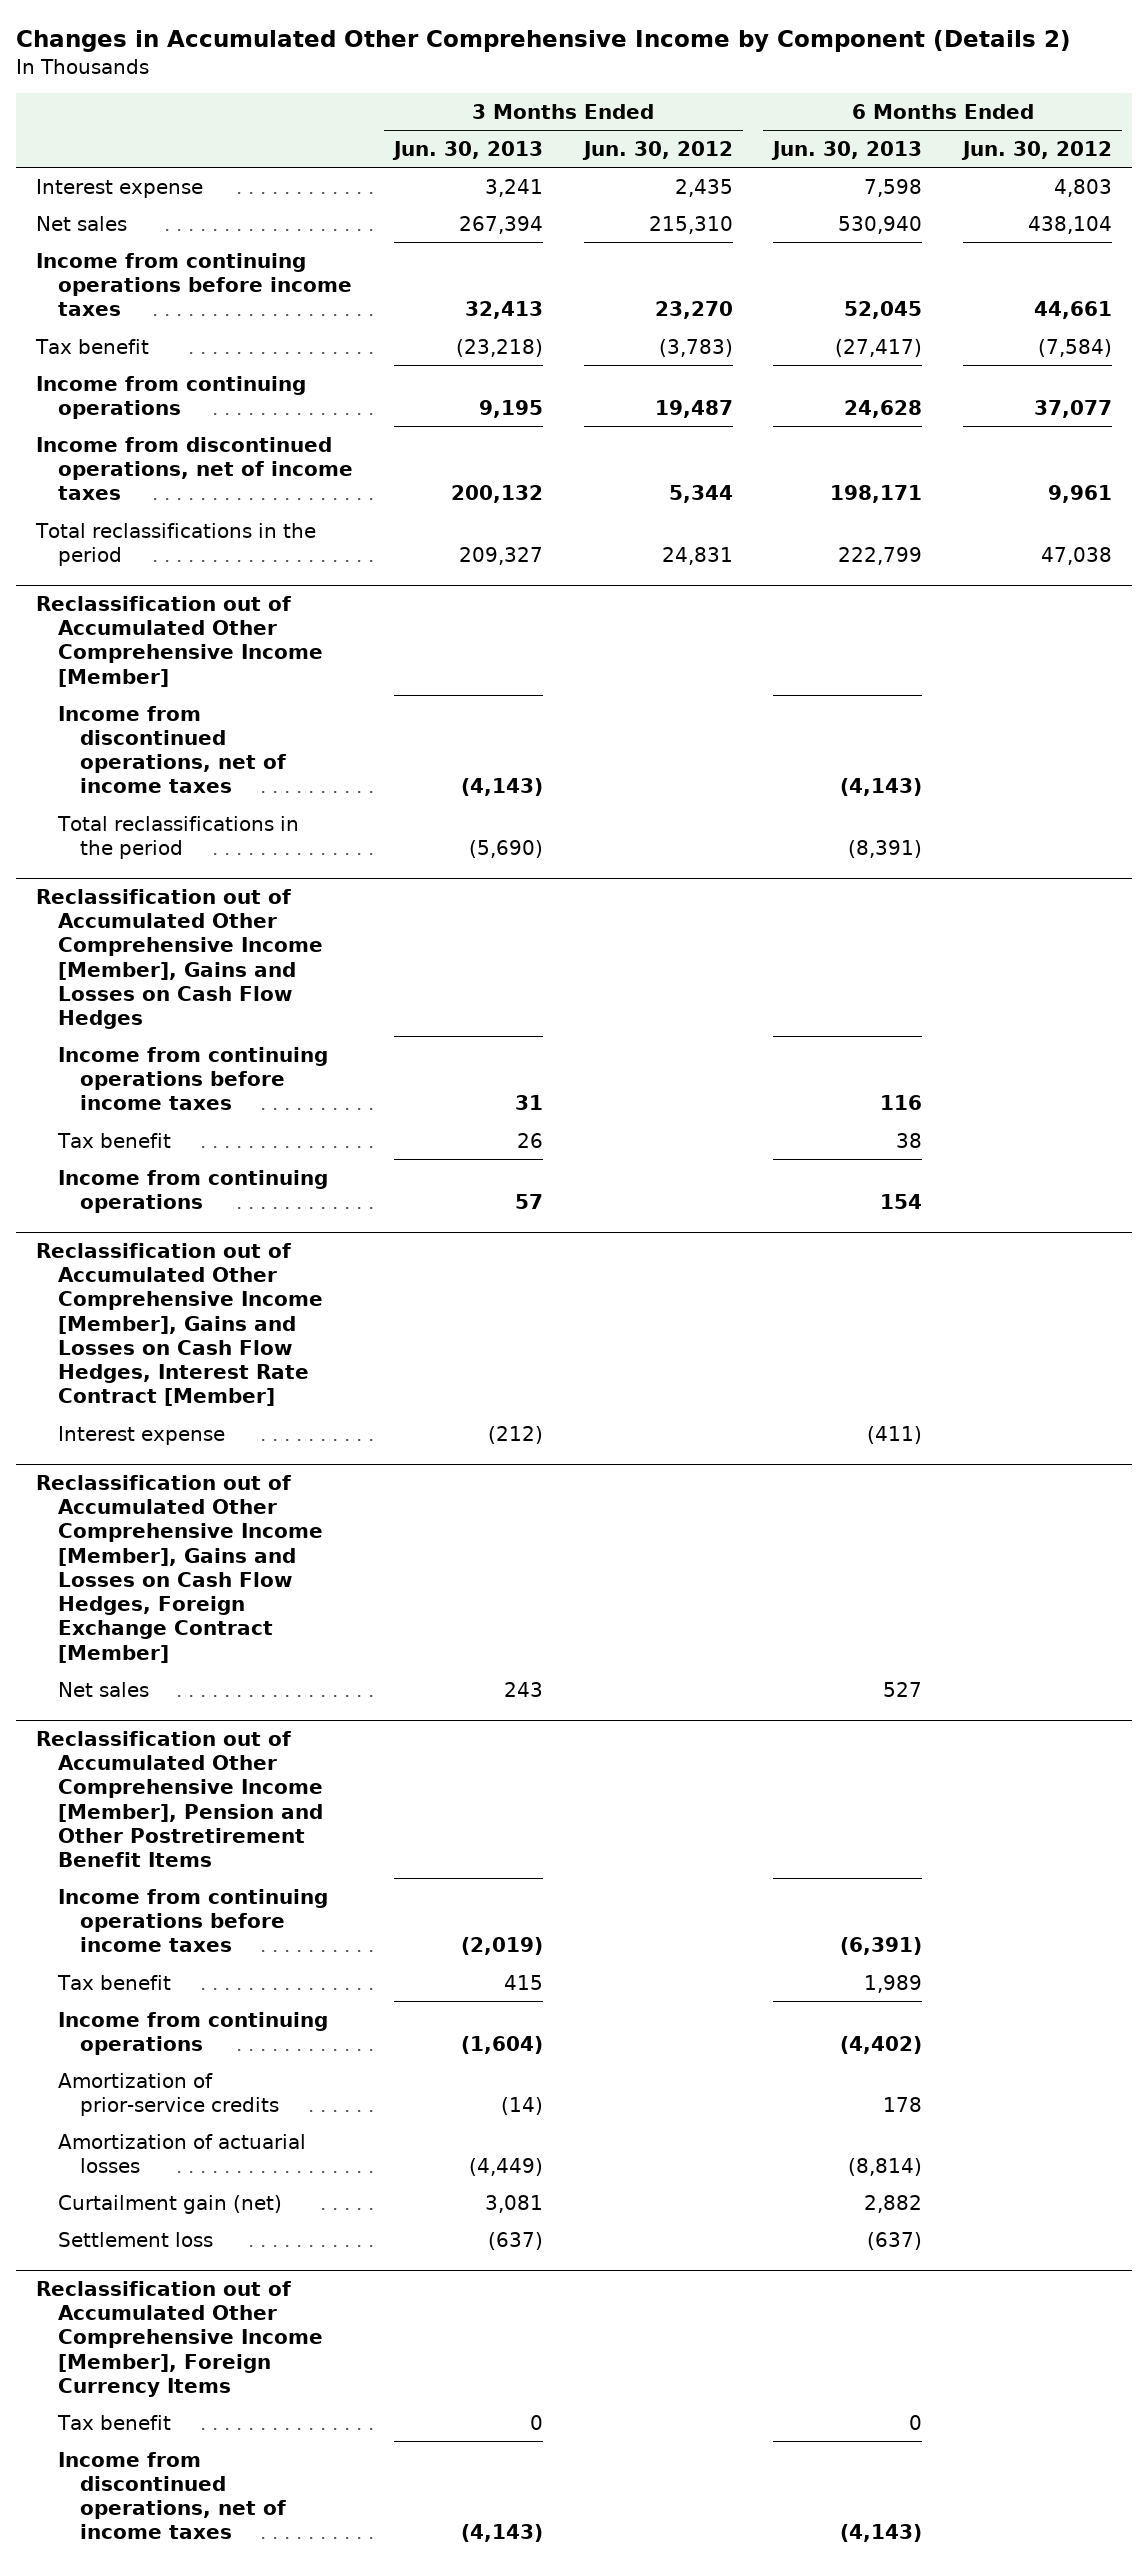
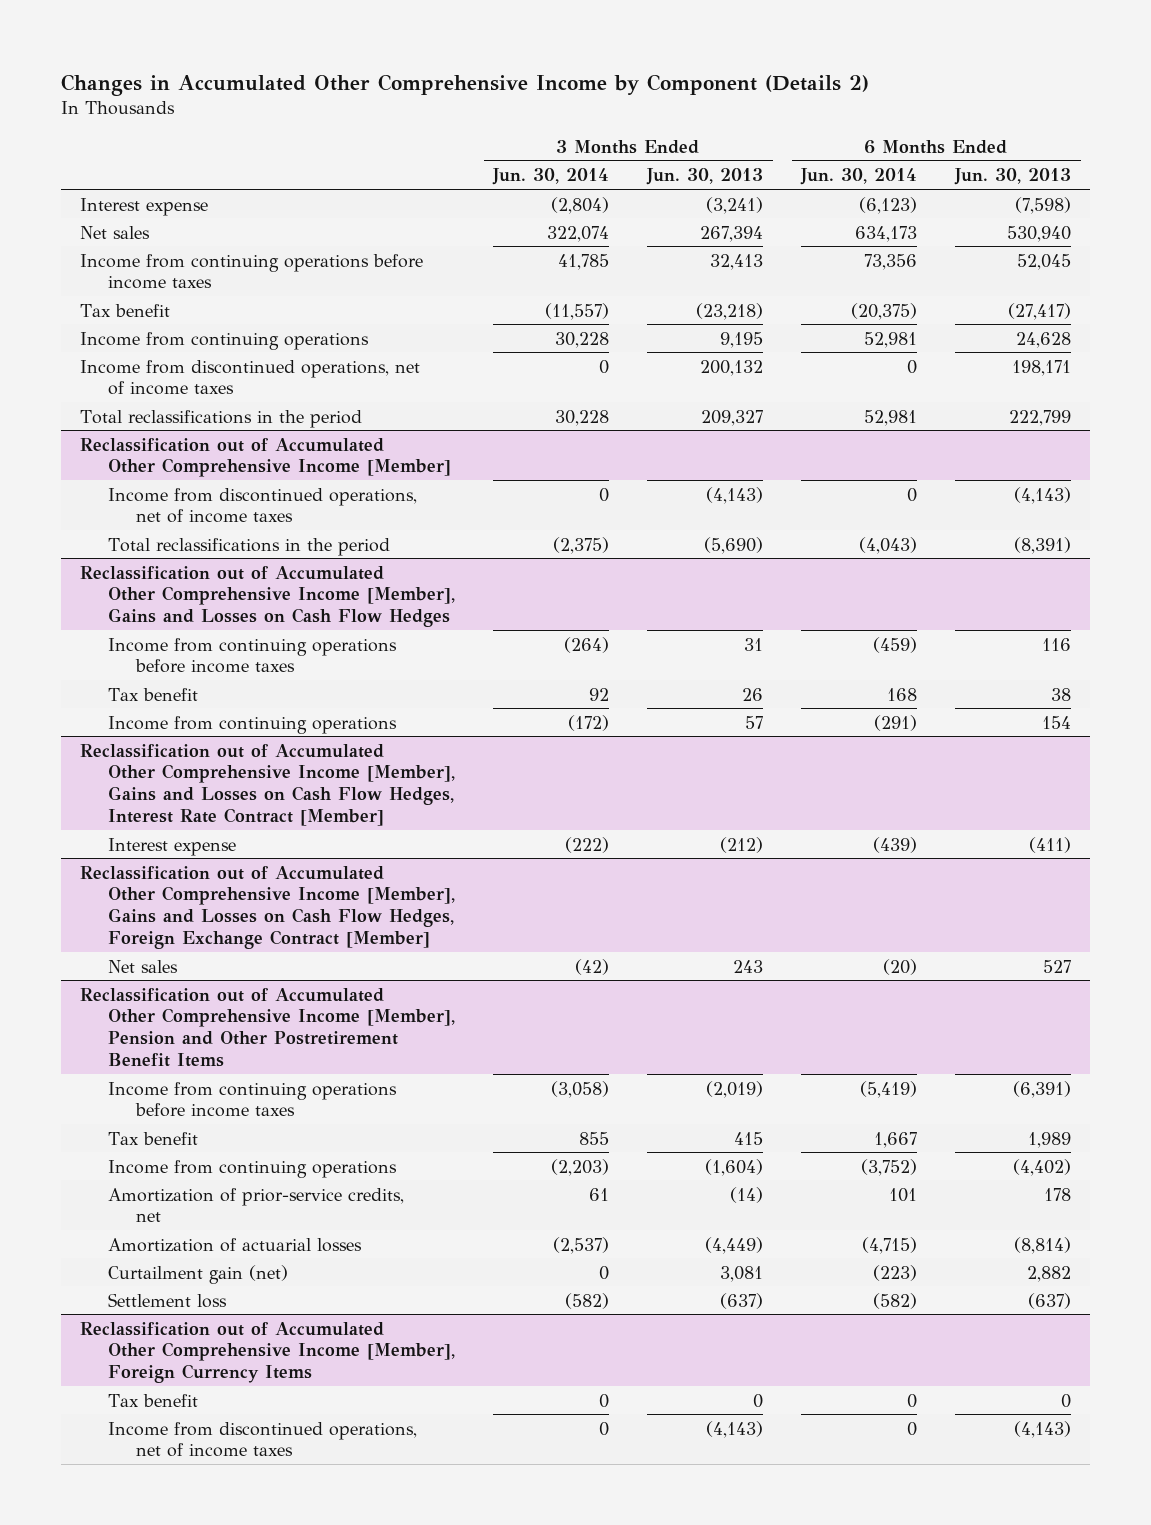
[581,141,733,161] Jun. 30, 2012 -> none
[960,141,1112,161] Jun. 30, 2012 -> none
none -> [492,168,610,186] Jun. 30, 2014
none -> [800,168,918,186] Jun. 30, 2014
[484,178,543,197] 3,241 -> [706,196,764,214] (3,241)
[864,178,923,197] 7,598 -> [1015,196,1072,214] (7,598)
[58,2072,280,2116] Amortization of prior-service credits -> [108,1187,405,1223] Amortization of prior-service credits, net

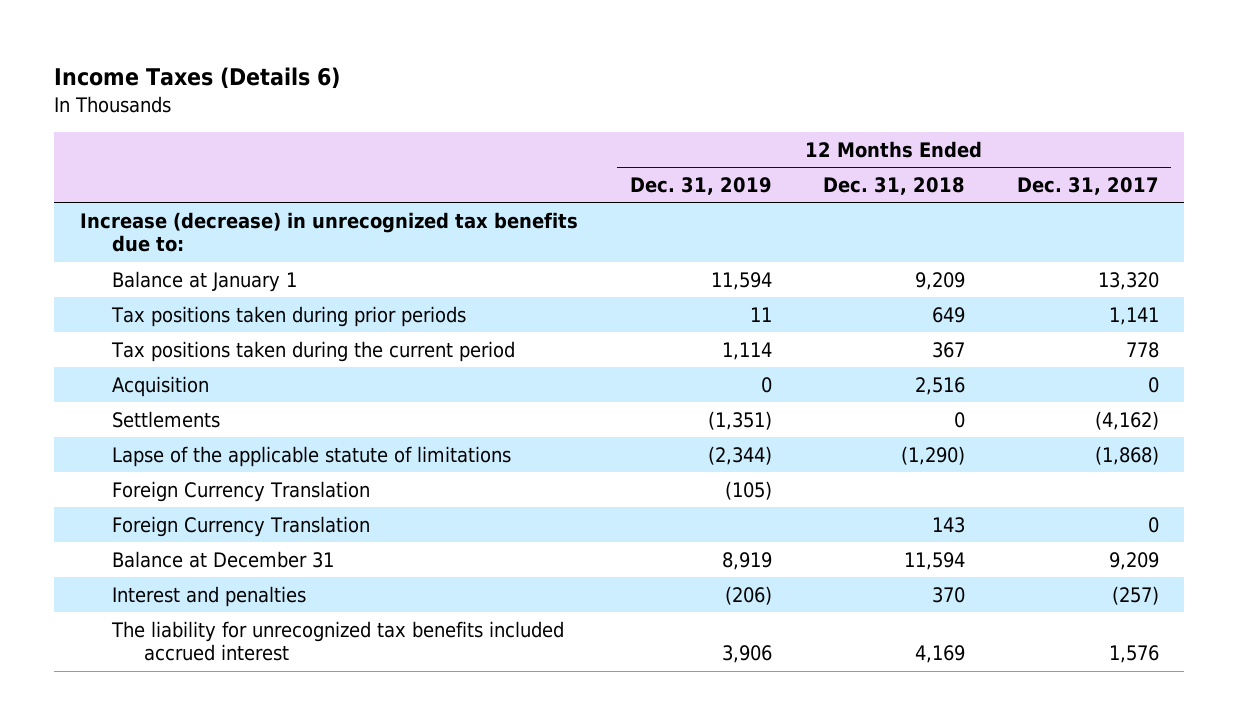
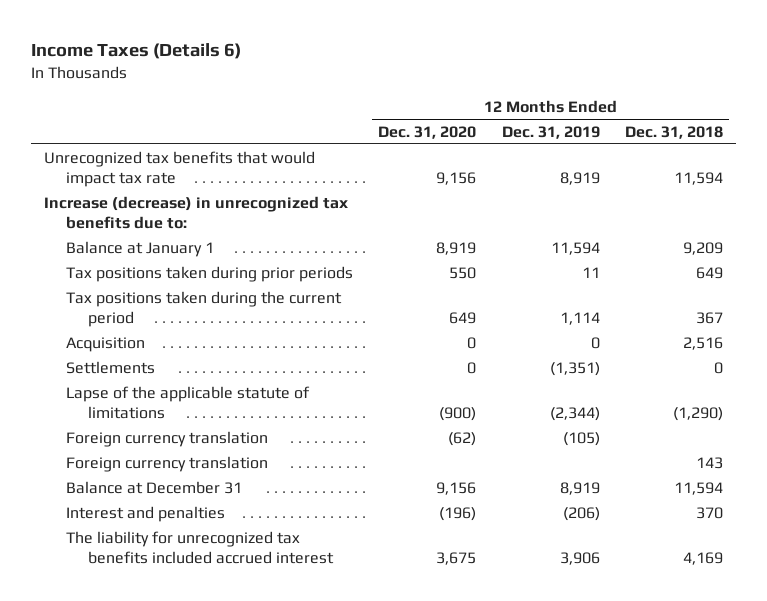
[1016,177,1159,196] Dec. 31, 2017 -> none
none -> [378,125,477,139] Dec. 31, 2020
none -> [43,150,315,188] Unrecognized tax benefits that would impact tax rate
[111,480,370,502] Foreign Currency Translation -> [65,430,268,447] Foreign currency translation
[111,515,370,537] Foreign Currency Translation -> [65,455,268,472] Foreign currency translation

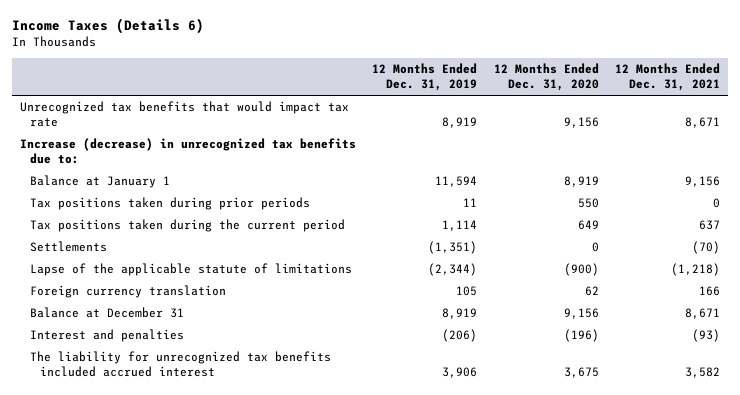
[625,125,724,139] Dec. 31, 2018 -> none
none -> [614,63,720,92] 12 Months Ended Dec. 31, 2021
[65,336,145,352] Acquisition -> none
[65,455,268,472] Foreign currency translation -> none
[448,431,477,446] (62) -> [584,286,599,297] 62
[562,431,600,446] (105) -> [456,286,478,297] 105

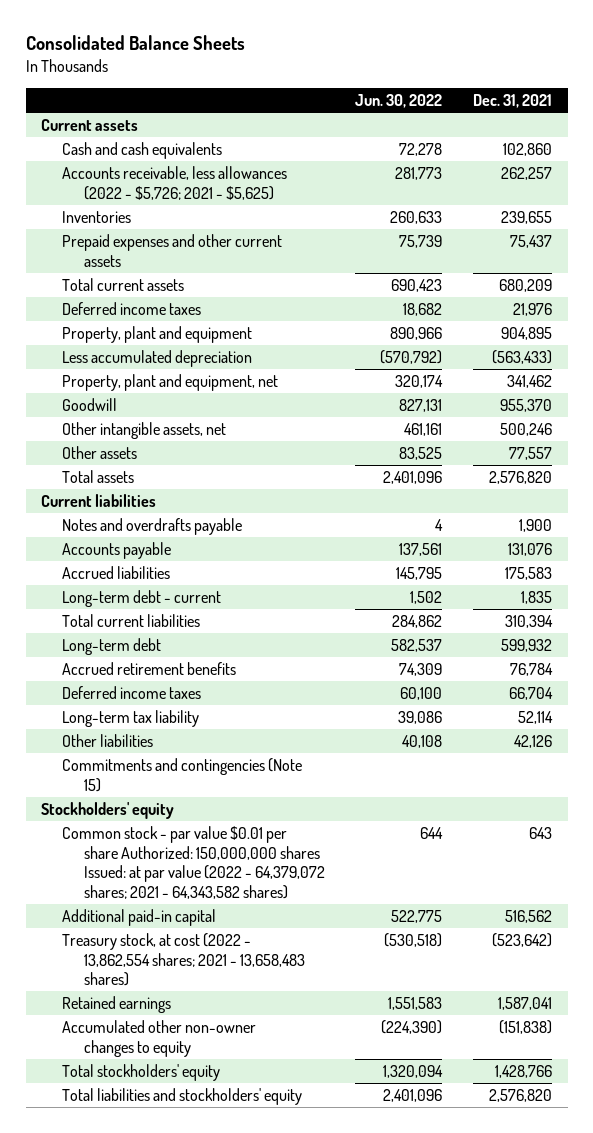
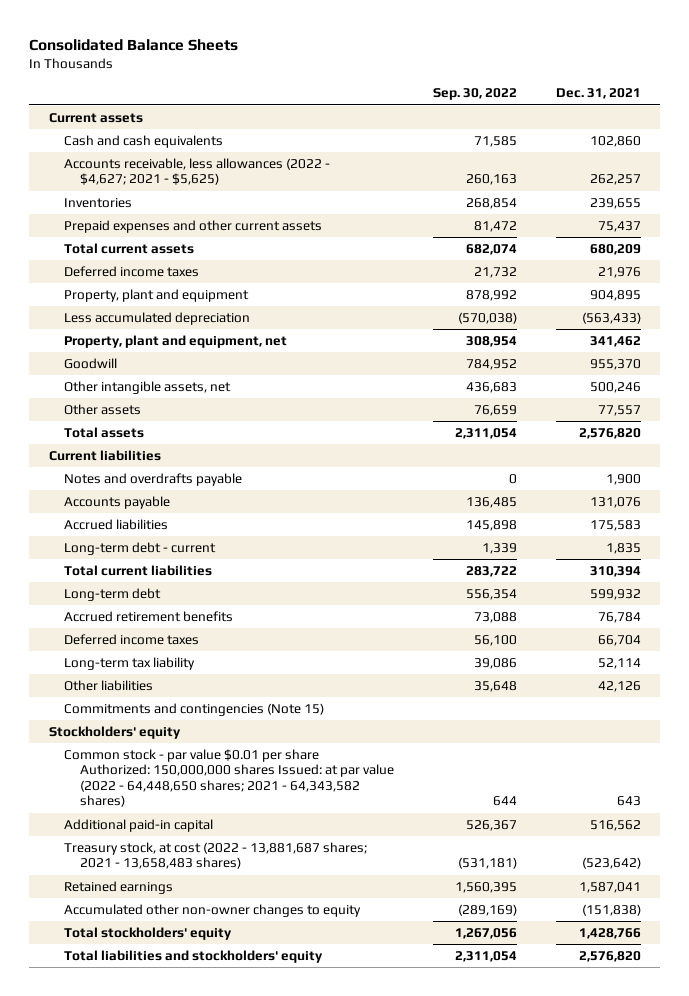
[355,93,443,108] Jun. 30, 2022 -> none
none -> [432,88,517,101] Sep. 30, 2022
[62,165,288,200] Accounts receivable, less allowances (2022 - $5,726; 2021 - $5,625) -> [64,158,331,186] Accounts receivable, less allowances (2022 - $4,627; 2021 - $5,625)
[62,825,325,899] Common stock - par value $0.01 per share Authorized: 150,000,000 shares Issued: at par value (2022 - 64,379,072 shares; 2021 - 64,343,582 shares) -> [64,749,394,808] Common stock - par value $0.01 per share Authorized: 150,000,000 shares Issued: at par value (2022 - 64,448,650 shares; 2021 - 64,343,582 shares)
[62,932,305,987] Treasury stock, at cost (2022 - 13,862,554 shares; 2021 - 13,658,483 shares) -> [64,842,368,870] Treasury stock, at cost (2022 - 13,881,687 shares; 2021 - 13,658,483 shares)

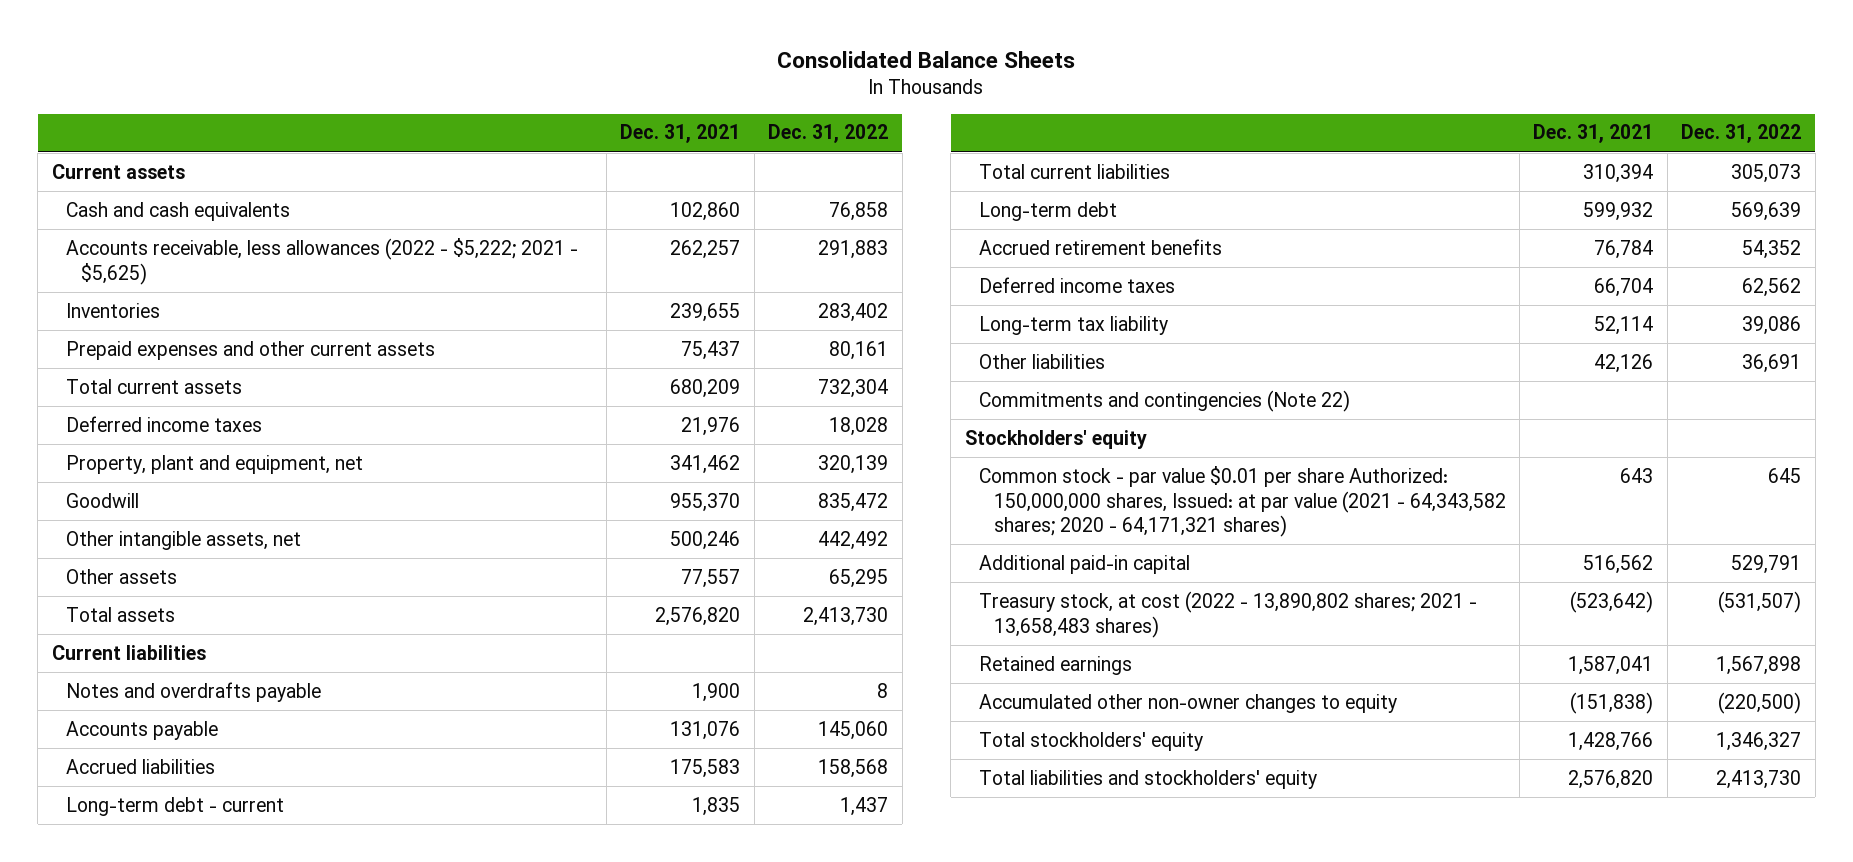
[432,88,517,101] Sep. 30, 2022 -> none
none -> [768,124,889,144] Dec. 31, 2022
[64,158,331,186] Accounts receivable, less allowances (2022 - $4,627; 2021 - $5,625) -> [66,237,579,285] Accounts receivable, less allowances (2022 - $5,222; 2021 - $5,625)
[64,289,250,303] Property, plant and equipment -> none
[64,312,251,326] Less accumulated depreciation -> none
[64,703,325,717] Commitments and contingencies (Note 15) -> [979,389,1351,412] Commitments and contingencies (Note 22)
[64,749,394,808] Common stock - par value $0.01 per share Authorized: 150,000,000 shares Issued: at par value (2022 - 64,448,650 shares; 2021 - 64,343,582 shares) -> [979,465,1506,538] Common stock - par value $0.01 per share Authorized: 150,000,000 shares, Issued: at par value (2021 - 64,343,582 shares; 2020 - 64,171,321 shares)
[64,842,368,870] Treasury stock, at cost (2022 - 13,881,687 shares; 2021 - 13,658,483 shares) -> [979,590,1478,638] Treasury stock, at cost (2022 - 13,890,802 shares; 2021 - 13,658,483 shares)

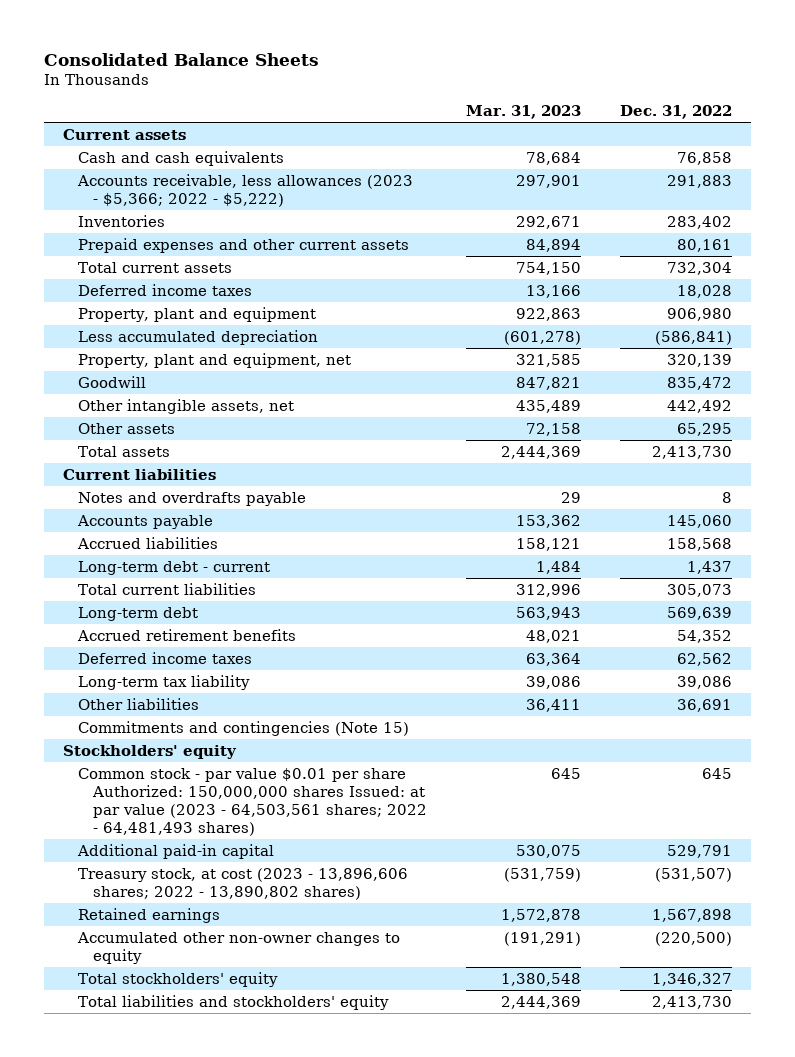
[620,124,741,144] Dec. 31, 2021 -> none
none -> [466,105,582,120] Mar. 31, 2023
[66,237,579,285] Accounts receivable, less allowances (2022 - $5,222; 2021 - $5,625) -> [77,173,414,207] Accounts receivable, less allowances (2023 - $5,366; 2022 - $5,222)
none -> [78,306,317,322] Property, plant and equipment
none -> [78,329,319,345] Less accumulated depreciation
[979,389,1351,412] Commitments and contingencies (Note 22) -> [78,720,410,736] Commitments and contingencies (Note 15)
[979,465,1506,538] Common stock - par value $0.01 per share Authorized: 150,000,000 shares, Issued: at par value (2021 - 64,343,582 shares; 2020 - 64,171,321 shares) -> [78,767,428,836] Common stock - par value $0.01 per share Authorized: 150,000,000 shares Issued: at par value (2023 - 64,503,561 shares; 2022 - 64,481,493 shares)
[979,590,1478,638] Treasury stock, at cost (2022 - 13,890,802 shares; 2021 - 13,658,483 shares) -> [78,867,409,900] Treasury stock, at cost (2023 - 13,896,606 shares; 2022 - 13,890,802 shares)

